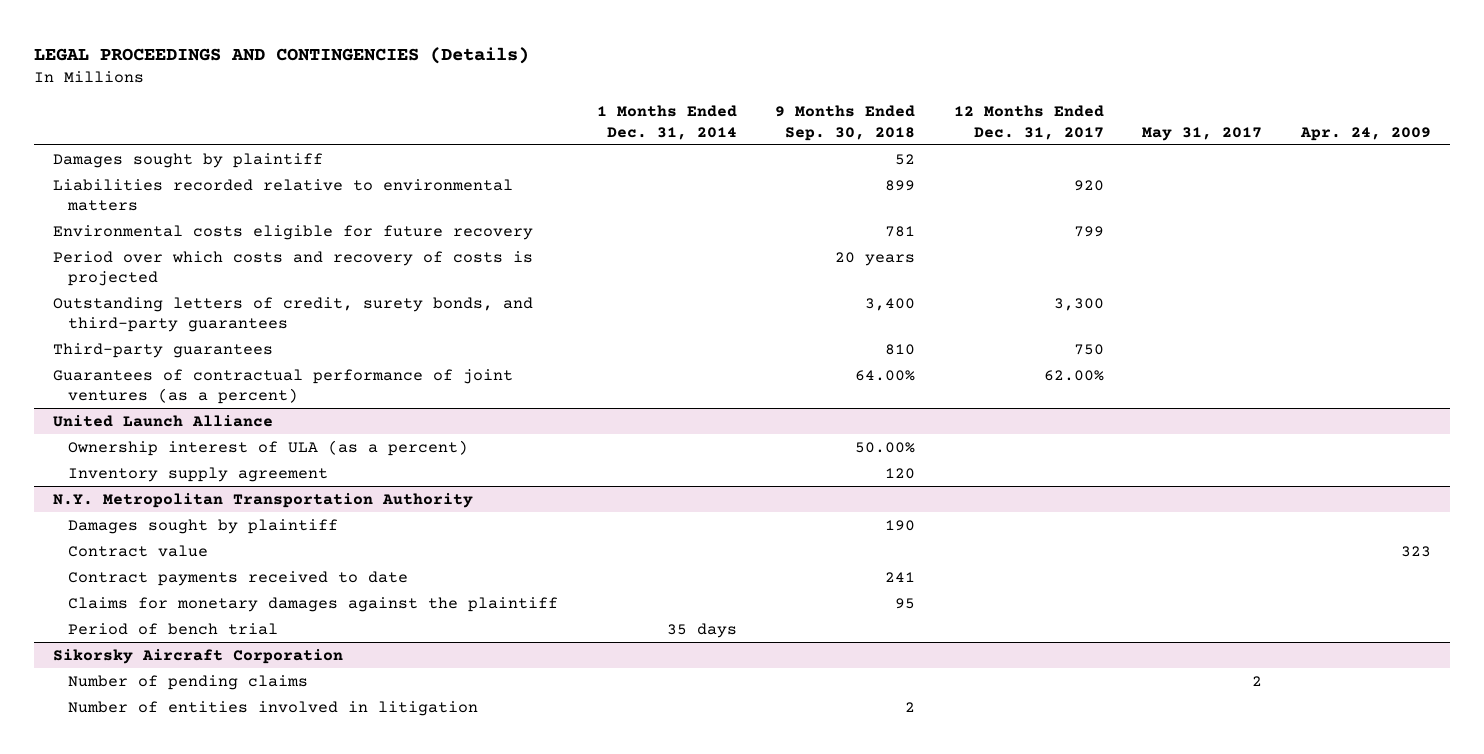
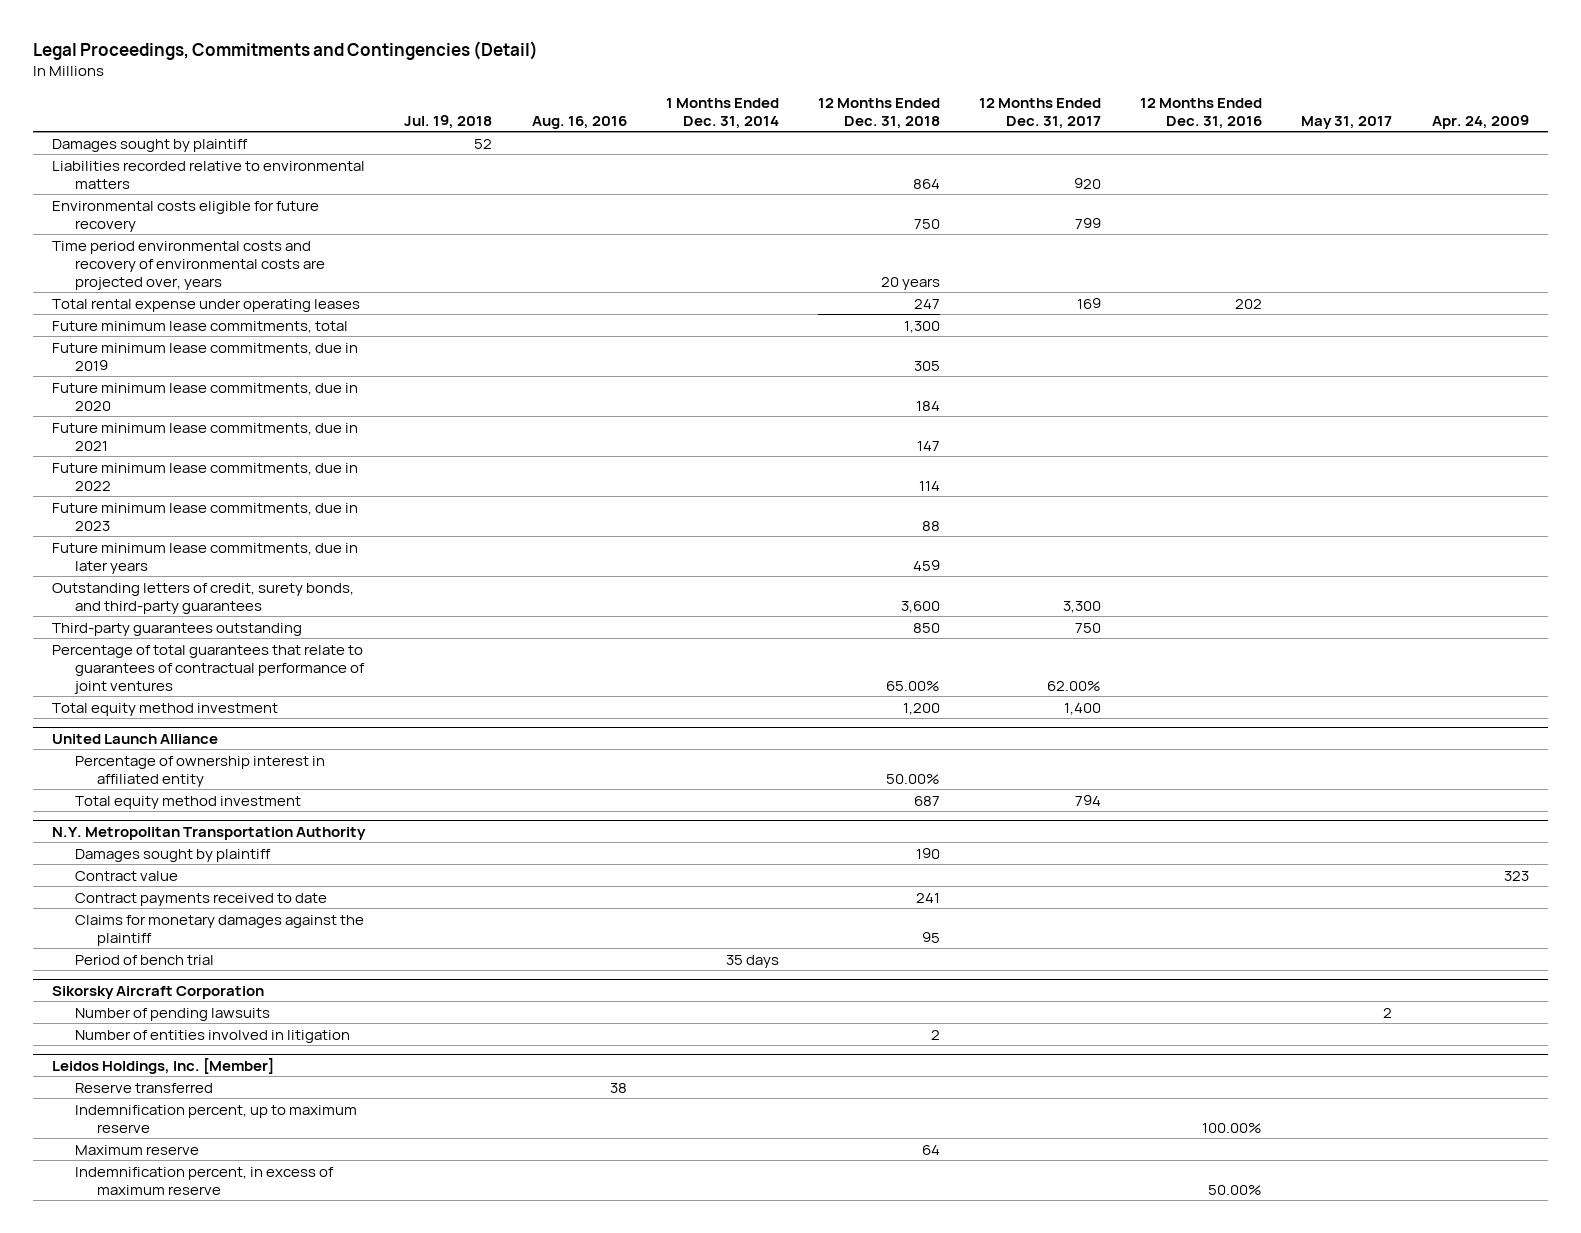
[34,46,530,64] LEGAL PROCEEDINGS AND CONTINGENCIES (Details) -> [32,40,538,60] Legal Proceedings, Commitments and Contingencies (Detail)
[775,105,916,141] 9 Months Ended Sep. 30, 2018 -> none
none -> [404,114,493,129] Jul. 19, 2018
none -> [531,115,627,129] Aug. 16, 2016
none -> [817,97,940,129] 12 Months Ended Dec. 31, 2018
none -> [1140,97,1263,129] 12 Months Ended Dec. 31, 2016
[53,250,534,287] Period over which costs and recovery of costs is projected -> [52,240,325,290] Time period environmental costs and recovery of environmental costs are projected over, years
none -> [52,298,361,312] Total rental expense under operating leases
none -> [52,320,349,333] Future minimum lease commitments, total
none -> [52,342,359,371] Future minimum lease commitments, due in 2019
none -> [52,382,359,411] Future minimum lease commitments, due in 2020
none -> [52,422,359,451] Future minimum lease commitments, due in 2021
none -> [52,462,359,491] Future minimum lease commitments, due in 2022
none -> [52,502,359,531] Future minimum lease commitments, due in 2023
none -> [52,542,359,574] Future minimum lease commitments, due in later years
[53,342,274,358] Third-party guarantees -> [52,622,303,636] Third-party guarantees outstanding
[53,368,514,405] Guarantees of contractual performance of joint ventures (as a percent) -> [52,644,365,694] Percentage of total guarantees that relate to guarantees of contractual performance of joint ventures
none -> [52,702,279,716] Total equity method investment
[68,466,329,482] Inventory supply agreement -> none
[68,439,469,456] Ownership interest of ULA (as a percent) -> [74,755,325,787] Percentage of ownership interest in affiliated entity
none -> [74,795,301,809] Total equity method investment
[68,674,309,690] Number of pending claims -> [74,1007,270,1021] Number of pending lawsuits
none -> [52,1057,275,1074] Leidos Holdings, Inc. [Member]
none -> [74,1082,213,1093] Reserve transferred
none -> [74,1104,357,1133] Indemnification percent, up to maximum reserve
none -> [74,1144,199,1155] Maximum reserve
none -> [74,1166,334,1195] Indemnification percent, in excess of maximum reserve

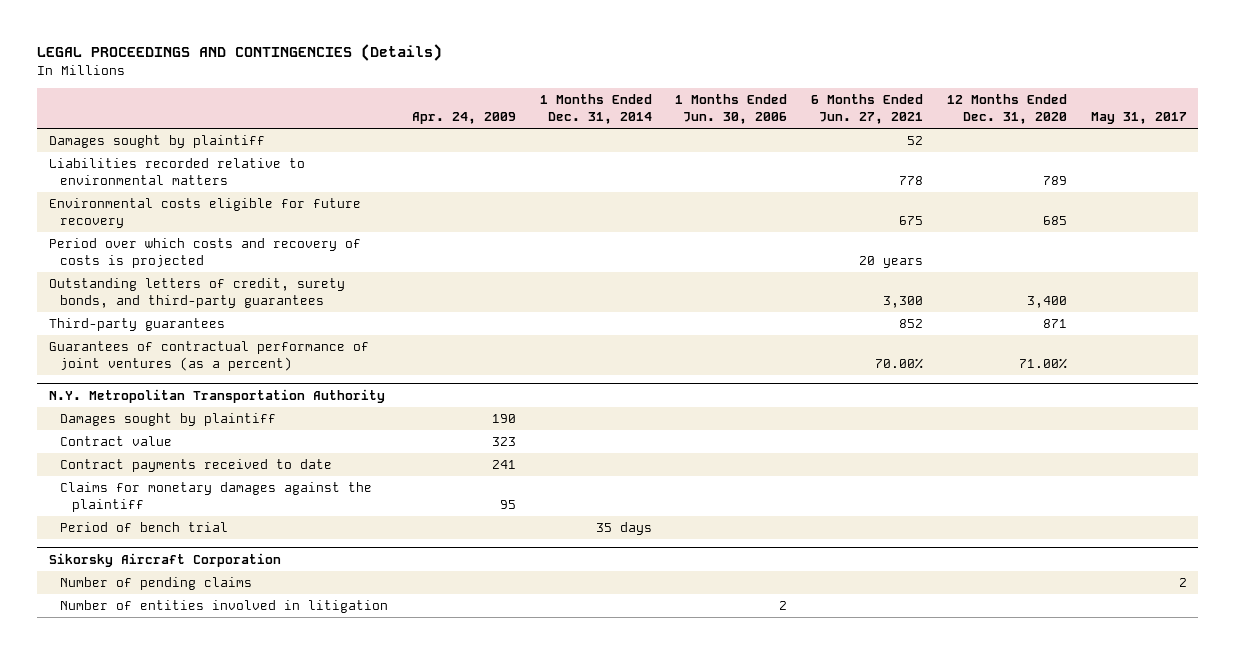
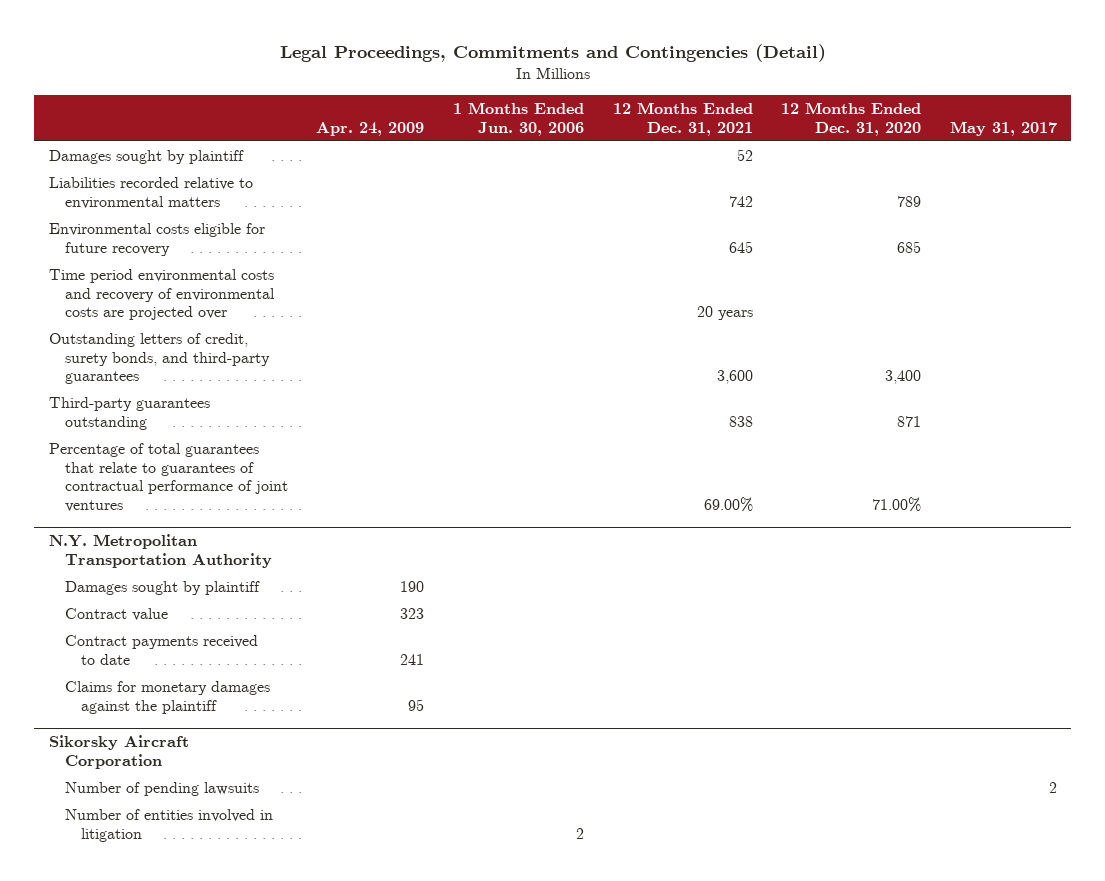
[36,44,442,62] LEGAL PROCEEDINGS AND CONTINGENCIES (Details) -> [279,44,826,63] Legal Proceedings, Commitments and Contingencies (Detail)
[539,94,652,125] 1 Months Ended Dec. 31, 2014 -> none
[811,94,924,125] 6 Months Ended Jun. 27, 2021 -> none
none -> [612,101,753,136] 12 Months Ended Dec. 31, 2021
[48,238,361,268] Period over which costs and recovery of costs is projected -> [48,268,275,321] Time period environmental costs and recovery of environmental costs are projected over
[48,318,225,332] Third-party guarantees -> [48,396,210,430] Third-party guarantees outstanding
[48,341,369,371] Guarantees of contractual performance of joint ventures (as a percent) -> [48,442,288,513] Percentage of total guarantees that relate to guarantees of contractual performance of joint ventures
[60,522,229,533] Period of bench trial -> none
[60,577,253,591] Number of pending claims -> [64,781,259,796] Number of pending lawsuits

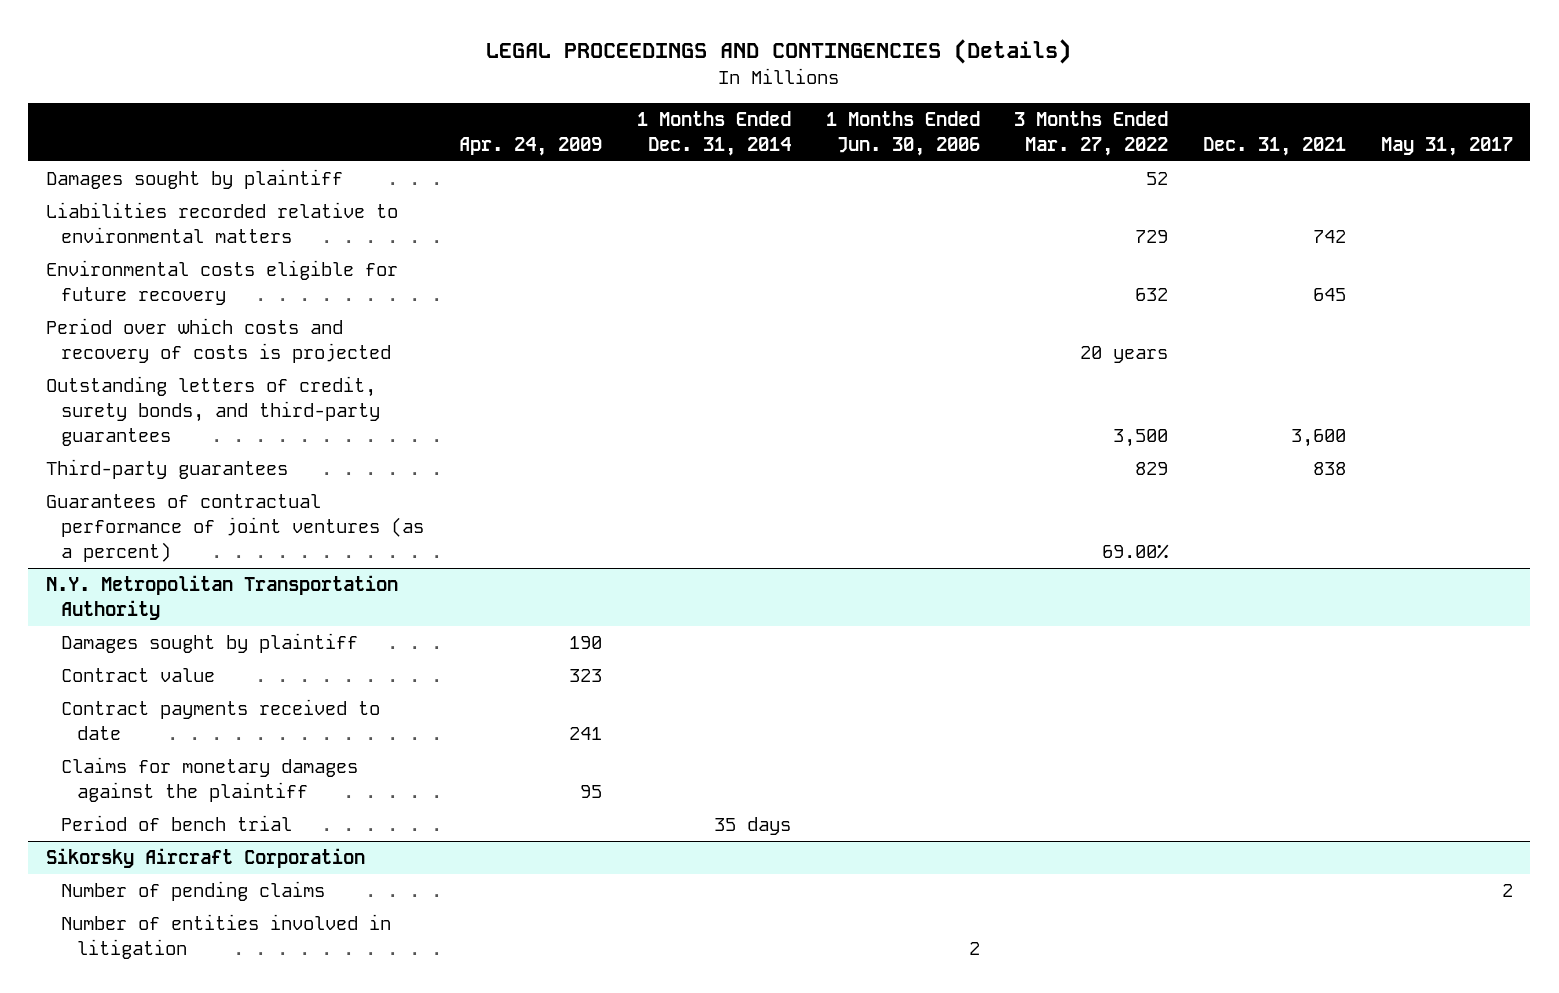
[279,44,826,63] Legal Proceedings, Commitments and Contingencies (Detail) -> [486,38,1072,64] LEGAL PROCEEDINGS AND CONTINGENCIES (Details)
[612,101,753,136] 12 Months Ended Dec. 31, 2021 -> none
[781,101,922,136] 12 Months Ended Dec. 31, 2020 -> none
none -> [636,111,791,156] 1 Months Ended Dec. 31, 2014
none -> [1014,111,1169,156] 3 Months Ended Mar. 27, 2022
none -> [1203,136,1347,156] Dec. 31, 2021
[48,268,275,321] Time period environmental costs and recovery of environmental costs are projected over -> [45,318,392,363] Period over which costs and recovery of costs is projected
[48,396,210,430] Third-party guarantees outstanding -> [45,459,288,480] Third-party guarantees
[48,442,288,513] Percentage of total guarantees that relate to guarantees of contractual performance of joint ventures -> [45,494,425,562] Guarantees of contractual performance of joint ventures (as a percent)
none -> [61,815,293,832] Period of bench trial
[64,781,259,796] Number of pending lawsuits -> [61,881,326,902] Number of pending claims

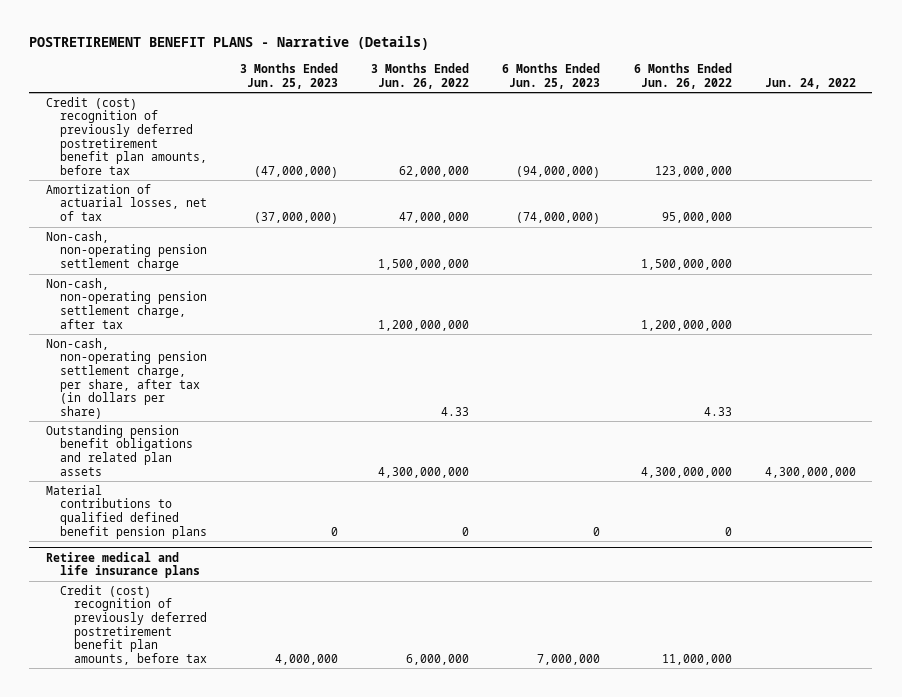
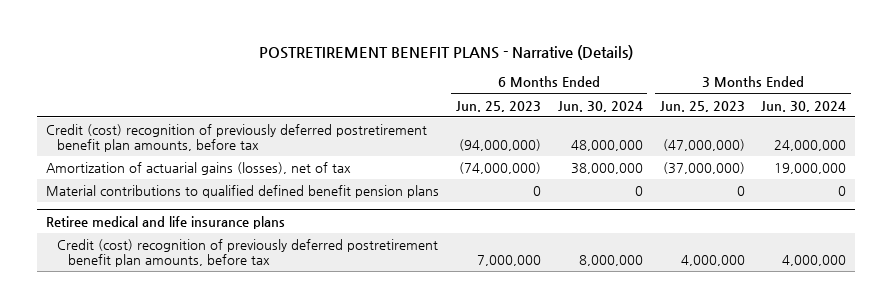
[371,63,470,89] 3 Months Ended Jun. 26, 2022 -> none
[633,63,732,89] 6 Months Ended Jun. 26, 2022 -> none
[764,77,856,89] Jun. 24, 2022 -> none
none -> [557,100,643,112] Jun. 30, 2024
none -> [761,100,847,112] Jun. 30, 2024
[45,230,207,272] Non-cash, non-operating pension settlement charge -> none
[45,277,207,329] Non-cash, non-operating pension settlement charge, after tax -> none
[45,337,207,419] Non-cash, non-operating pension settlement charge, per share, after tax (in dollars per share) -> none
[45,424,193,476] Outstanding pension benefit obligations and related plan assets -> none
[45,183,207,222] Amortization of actuarial losses, net of tax -> [45,162,351,176] Amortization of actuarial gains (losses), net of tax

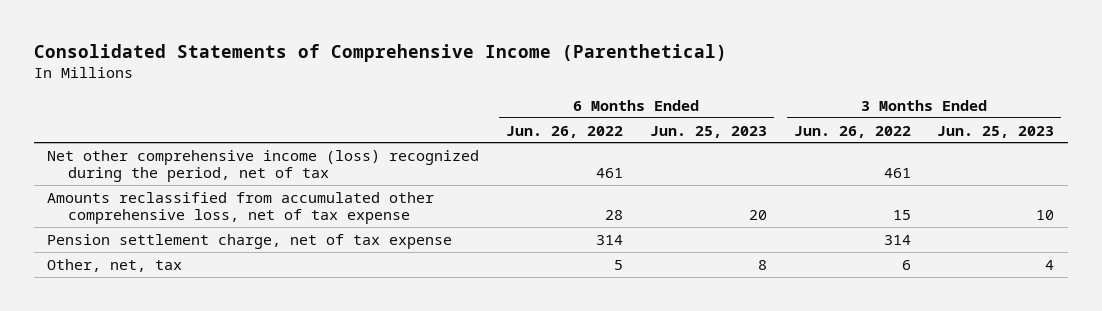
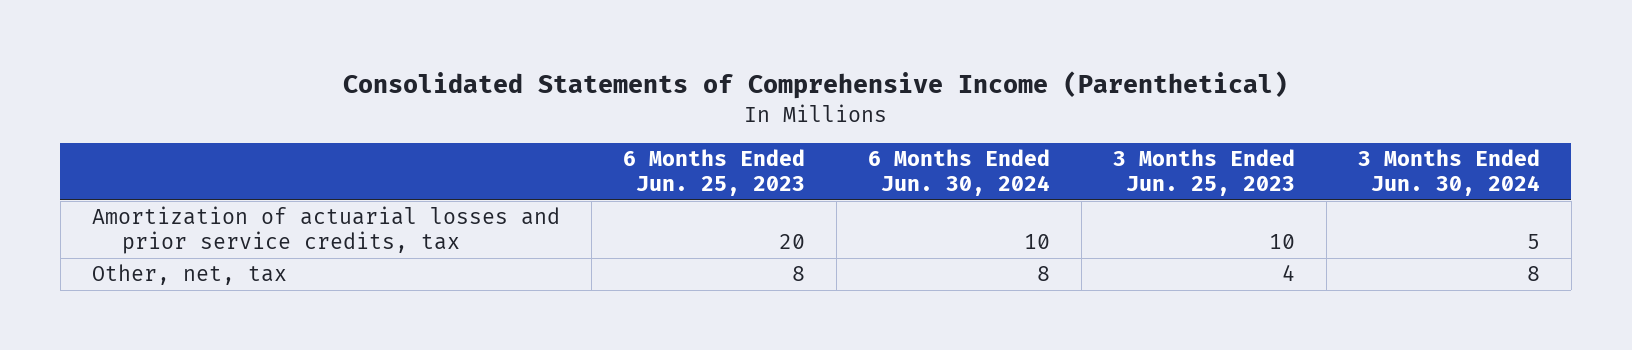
[506,125,624,138] Jun. 26, 2022 -> none
[793,125,911,138] Jun. 26, 2022 -> none
none -> [867,148,1050,197] 6 Months Ended Jun. 30, 2024
none -> [1357,148,1540,197] 3 Months Ended Jun. 30, 2024
[47,149,480,183] Net other comprehensive income (loss) recognized during the period, net of tax -> none
[47,233,453,249] Pension settlement charge, net of tax expense -> none
[47,191,435,225] Amounts reclassified from accumulated other comprehensive loss, net of tax expense -> [91,206,560,255] Amortization of actuarial losses and prior service credits, tax

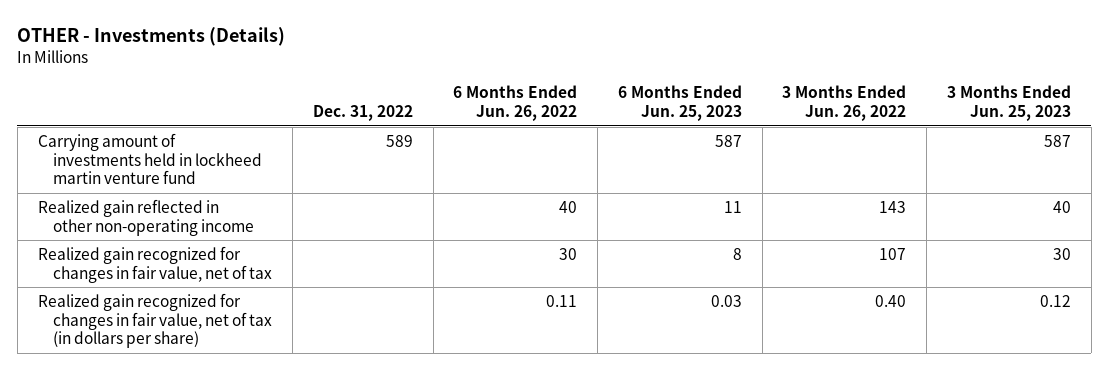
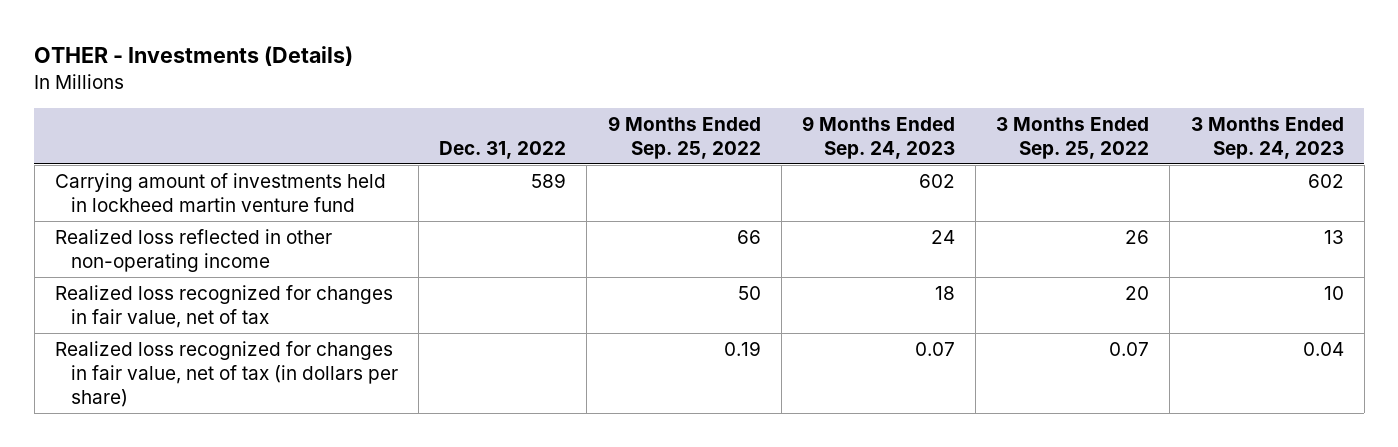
[453,85,578,121] 6 Months Ended Jun. 26, 2022 -> none
[617,85,742,121] 6 Months Ended Jun. 25, 2023 -> none
[782,85,907,121] 3 Months Ended Jun. 26, 2022 -> none
[946,85,1071,121] 3 Months Ended Jun. 25, 2023 -> none
none -> [607,115,761,159] 9 Months Ended Sep. 25, 2022
none -> [801,115,955,159] 9 Months Ended Sep. 24, 2023
none -> [996,116,1150,159] 3 Months Ended Sep. 25, 2022
none -> [1190,116,1344,159] 3 Months Ended Sep. 24, 2023
[37,199,255,236] Realized gain reflected in other non-operating income -> [54,229,332,273] Realized loss reflected in other non-operating income
[37,246,273,283] Realized gain recognized for changes in fair value, net of tax -> [54,285,393,329] Realized loss recognized for changes in fair value, net of tax
[37,293,273,349] Realized gain recognized for changes in fair value, net of tax (in dollars per share) -> [54,341,398,408] Realized loss recognized for changes in fair value, net of tax (in dollars per share)

